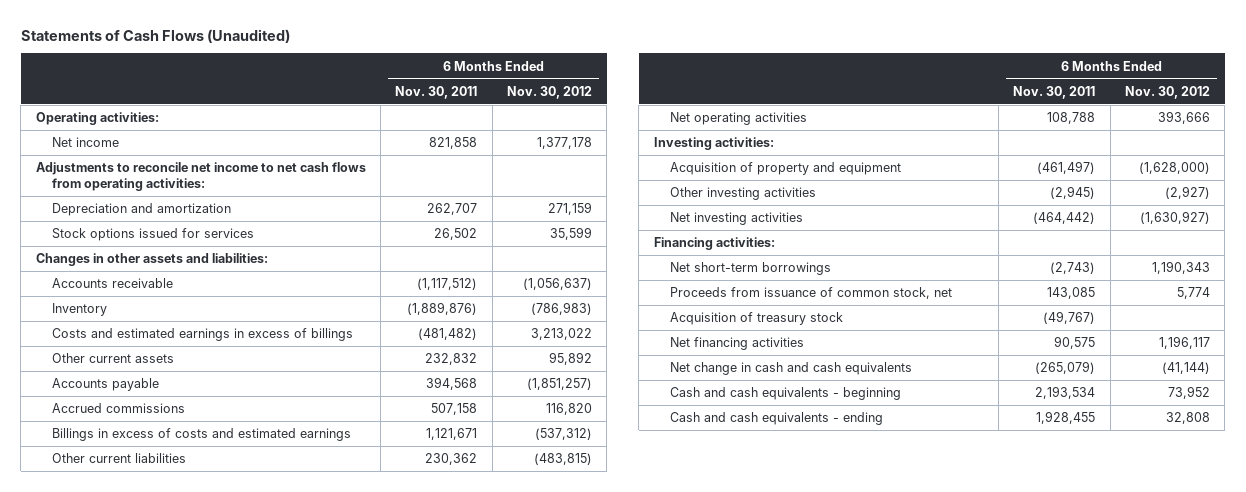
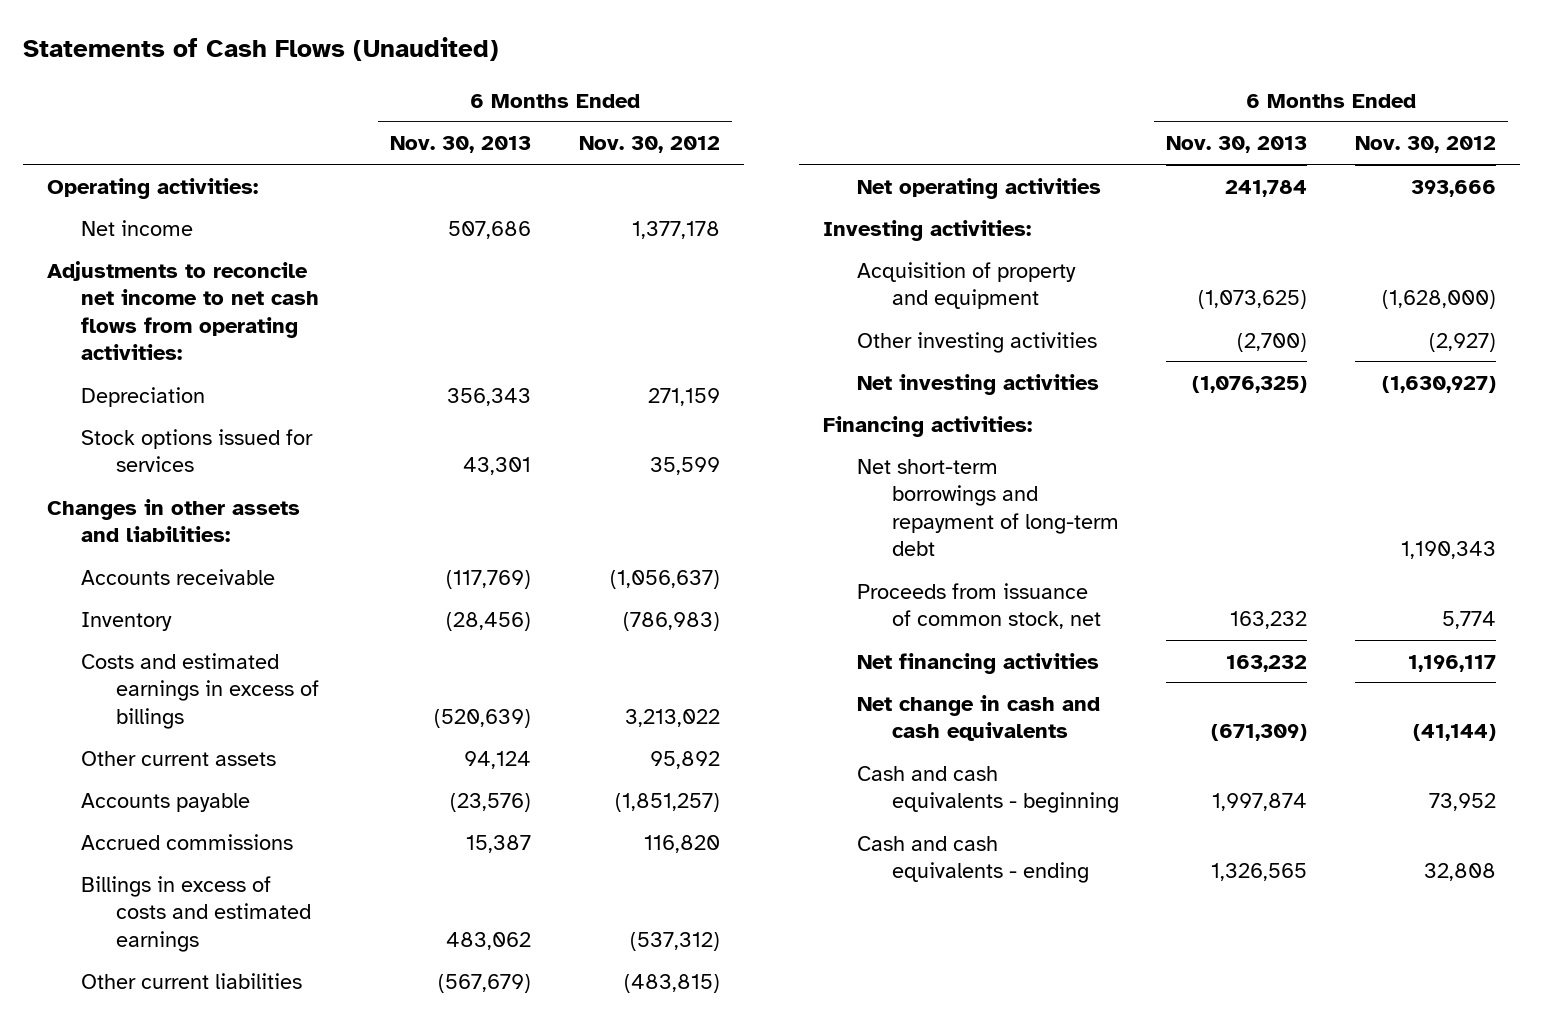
[395,85,478,99] Nov. 30, 2011 -> none
none -> [390,136,532,154] Nov. 30, 2013
[52,203,232,217] Depreciation and amortization -> [81,386,206,407] Depreciation
[670,262,832,276] Net short-term borrowings -> [857,458,1119,556] Net short-term borrowings and repayment of long-term debt
[670,312,844,326] Acquisition of treasury stock -> none

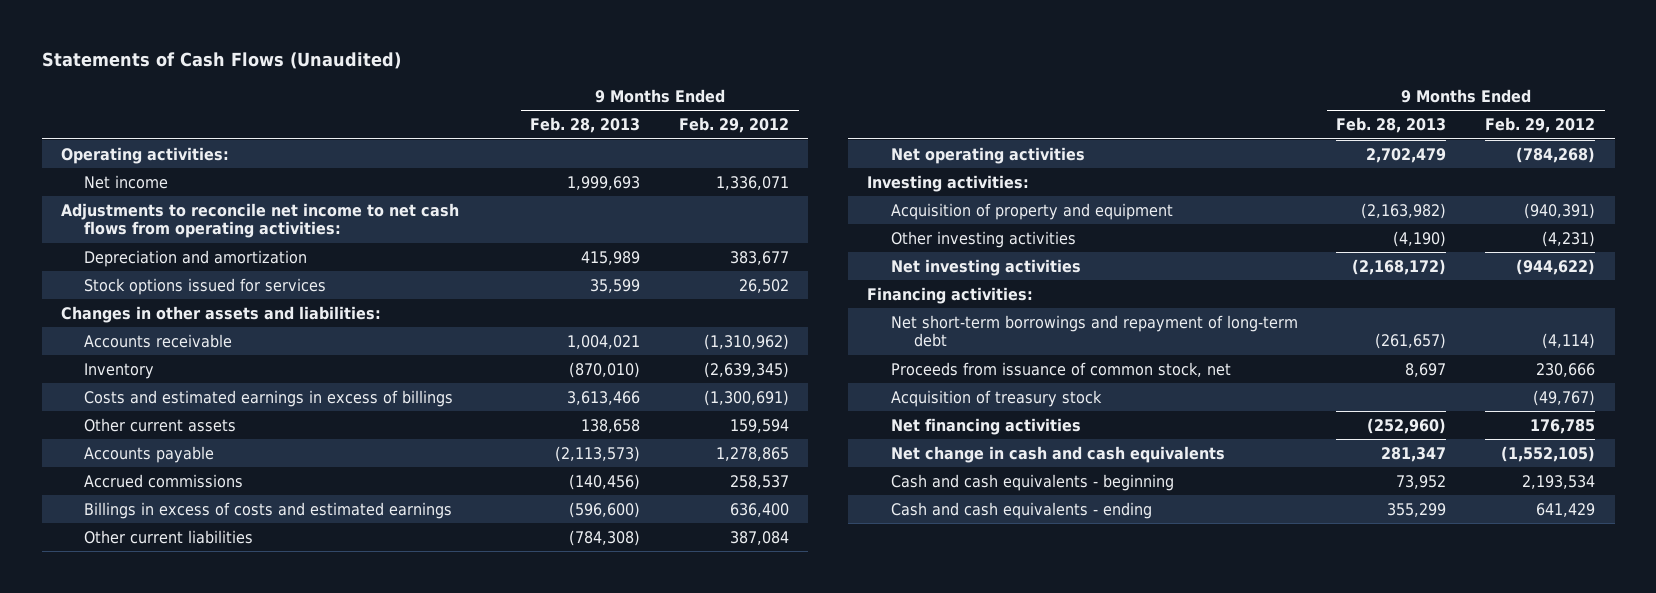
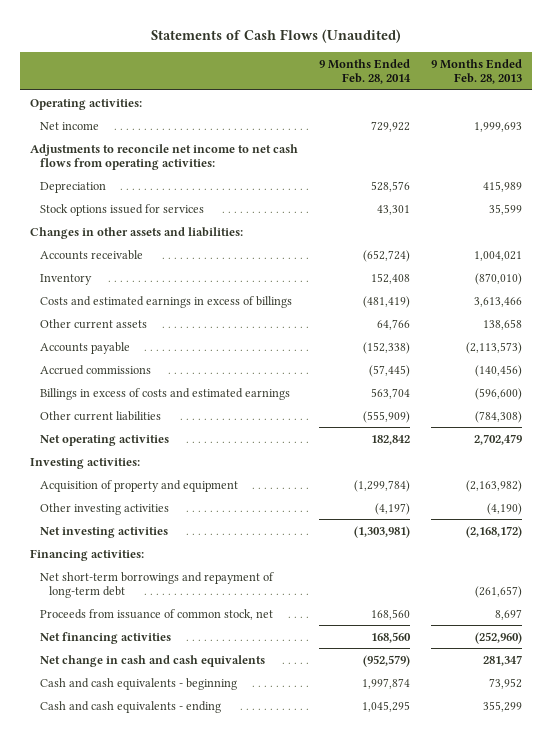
[679,117,790,134] Feb. 29, 2012 -> none
none -> [318,58,411,85] 9 Months Ended Feb. 28, 2014
[84,249,308,267] Depreciation and amortization -> [39,181,106,193] Depreciation
[890,389,1102,407] Acquisition of treasury stock -> none

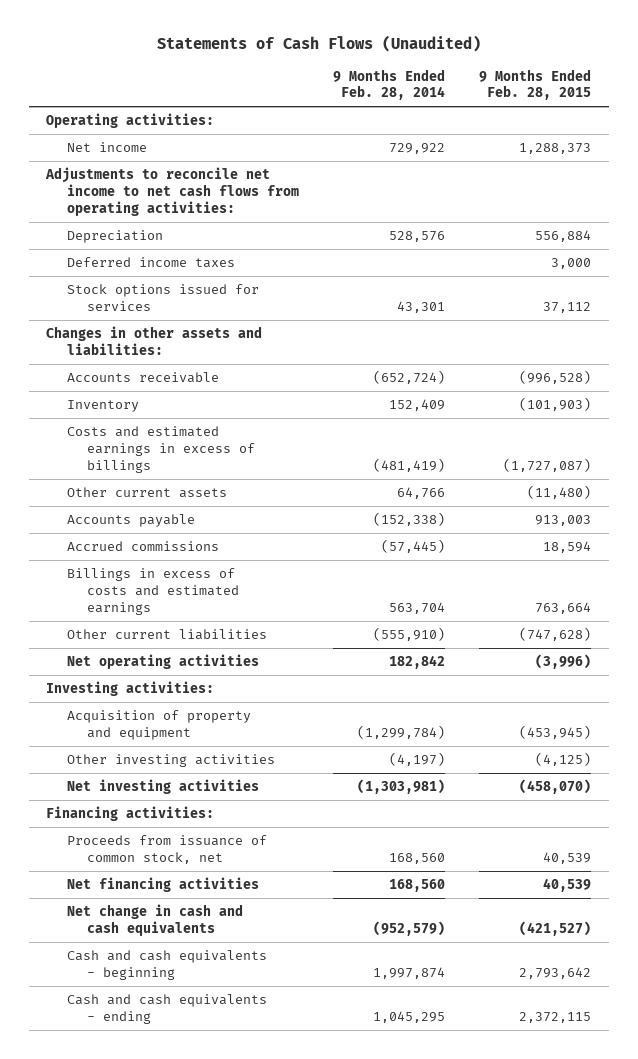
[430,58,522,85] 9 Months Ended Feb. 28, 2013 -> none
none -> [479,68,592,101] 9 Months Ended Feb. 28, 2015
none -> [66,257,235,269] Deferred income taxes
[370,272,410,284] 152,408 -> [389,399,446,412] 152,409
[362,410,410,423] (555,909) -> [373,627,446,642] (555,910)
[39,571,274,599] Net short-term borrowings and repayment of long-term debt -> none

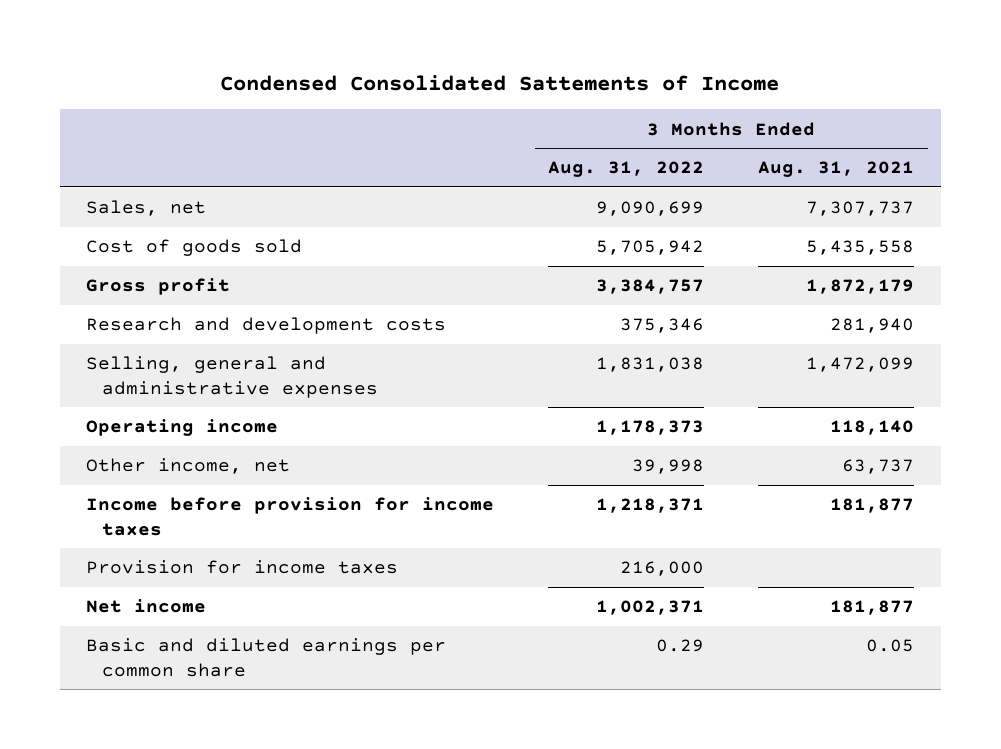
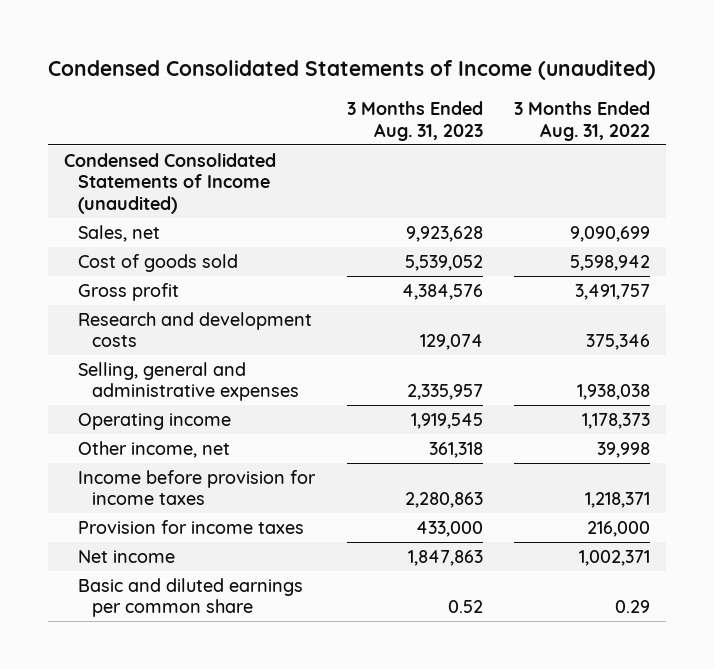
[220,74,780,91] Condensed Consolidated Sattements of Income -> [48,60,657,81] Condensed Consolidated Statements of Income (unaudited)
[758,161,915,178] Aug. 31, 2021 -> none
none -> [346,101,483,141] 3 Months Ended Aug. 31, 2023
none -> [63,152,276,214] Condensed Consolidated Statements of Income (unaudited)
[596,240,705,256] 5,705,942 -> [570,254,651,271] 5,598,942
[596,279,705,295] 3,384,757 -> [575,283,651,300] 3,491,757
[596,357,705,373] 1,831,038 -> [577,384,651,401] 1,938,038

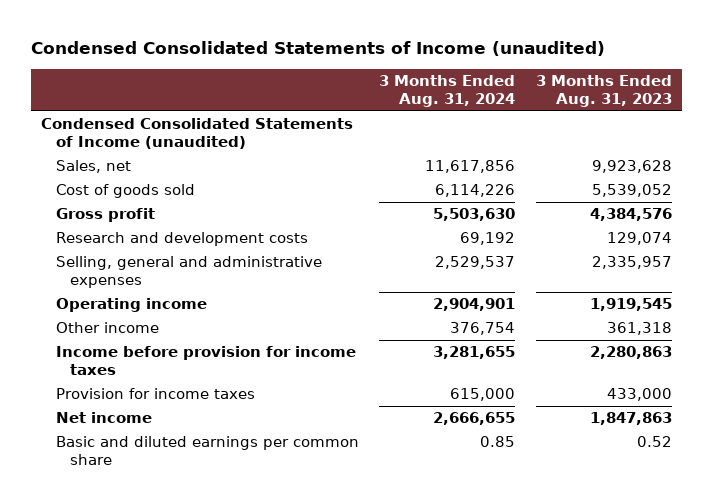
[514,101,651,141] 3 Months Ended Aug. 31, 2022 -> none
none -> [379,75,516,108] 3 Months Ended Aug. 31, 2024
[78,440,231,458] Other income, net -> [55,322,159,334] Other income

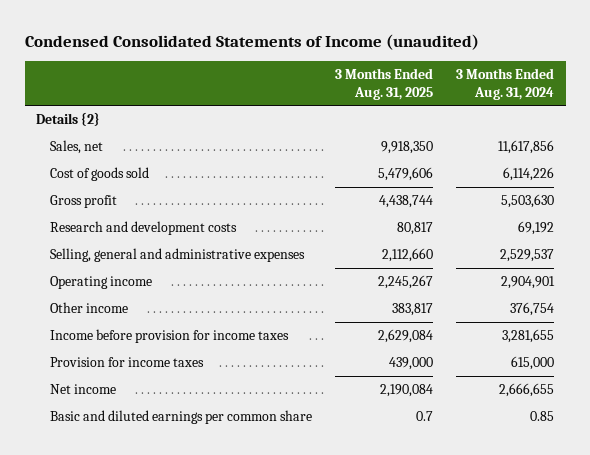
[535,75,672,108] 3 Months Ended Aug. 31, 2023 -> none
none -> [335,68,434,100] 3 Months Ended Aug. 31, 2025
[41,118,354,150] Condensed Consolidated Statements of Income (unaudited) -> [36,112,101,127] Details {2}

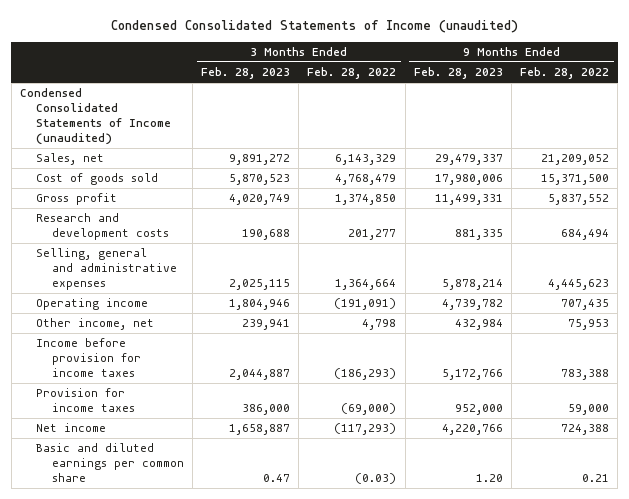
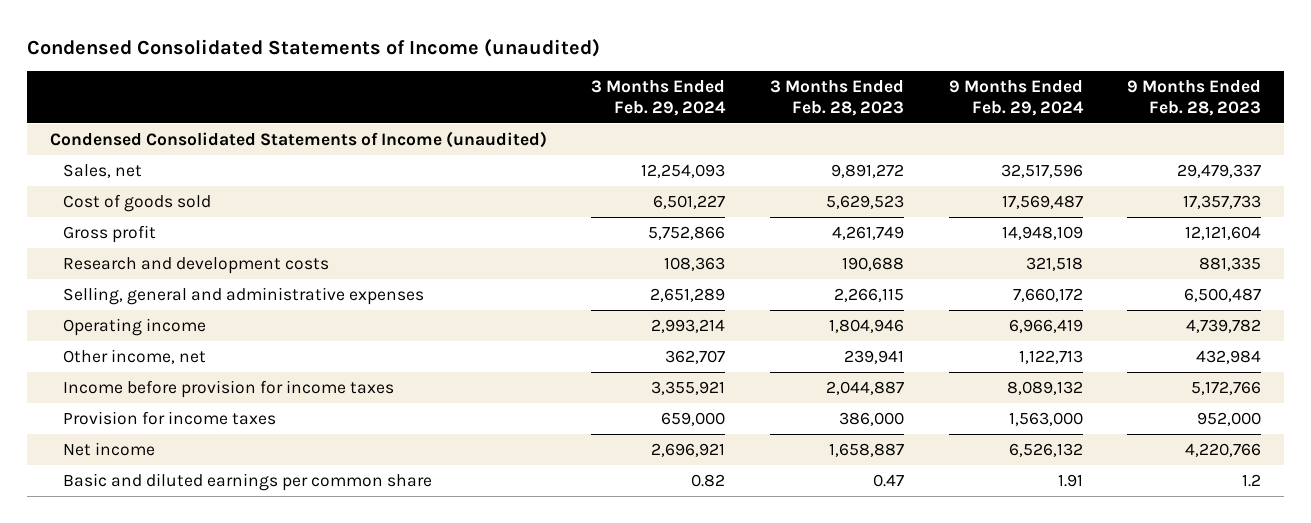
[307,67,397,80] Feb. 28, 2022 -> none
[520,67,610,80] Feb. 28, 2022 -> none
none -> [591,80,727,116] 3 Months Ended Feb. 29, 2024
none -> [948,80,1084,116] 9 Months Ended Feb. 29, 2024
[229,174,291,186] 5,870,523 -> [825,195,904,210] 5,629,523
[434,174,503,186] 17,980,006 -> [1183,195,1262,210] 17,357,733
[229,194,291,206] 4,020,749 -> [831,226,904,241] 4,261,749
[434,194,503,206] 11,499,331 -> [1185,226,1262,241] 12,121,604
[229,278,291,290] 2,025,115 -> [833,288,904,303] 2,266,115
[441,278,503,290] 5,878,214 -> [1184,288,1262,303] 6,500,487
[475,473,503,482] 1.20 -> [1242,474,1262,488] 1.2

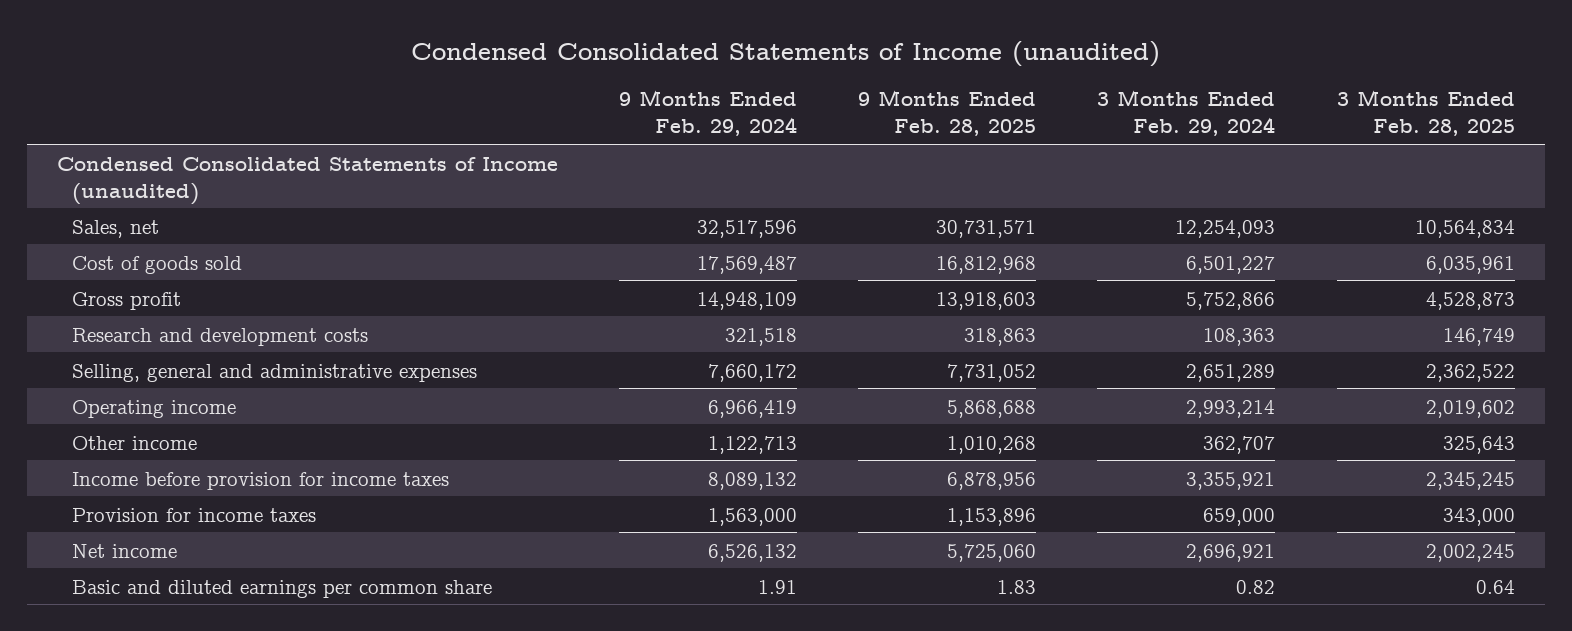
[769,80,904,116] 3 Months Ended Feb. 28, 2023 -> none
[1127,80,1262,116] 9 Months Ended Feb. 28, 2023 -> none
none -> [858,90,1037,137] 9 Months Ended Feb. 28, 2025
none -> [1336,90,1515,137] 3 Months Ended Feb. 28, 2025
[63,349,207,365] Other income, net -> [72,435,198,450] Other income

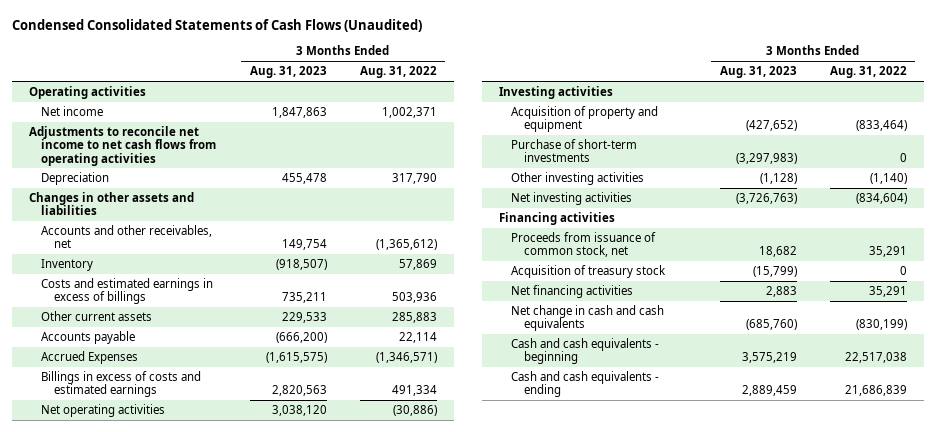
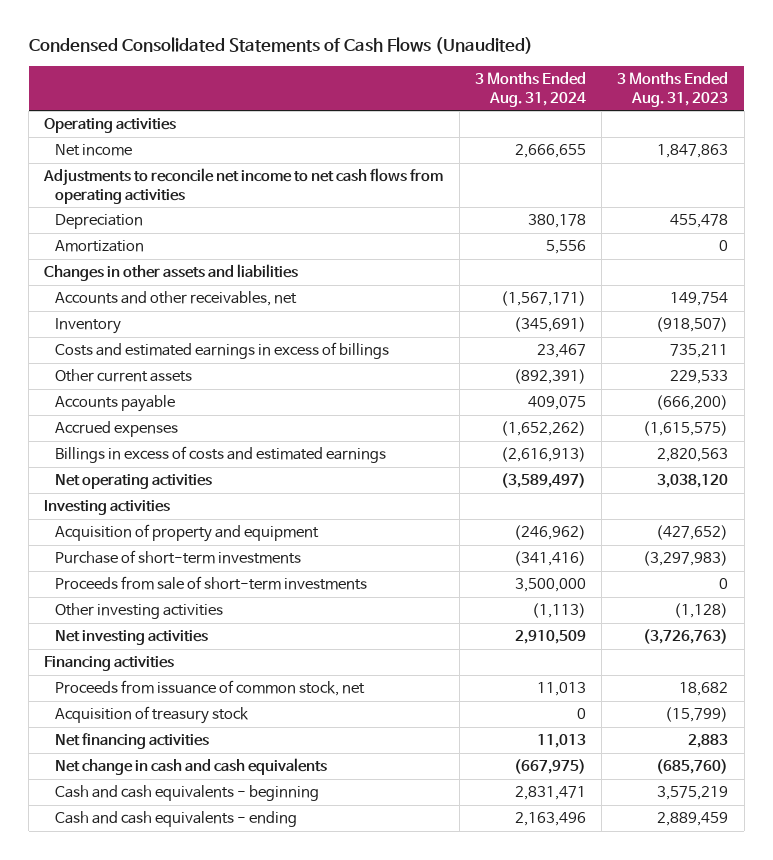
[360,66,438,79] Aug. 31, 2022 -> none
none -> [474,71,586,107] 3 Months Ended Aug. 31, 2024
none -> [55,240,145,253] Amortization
[41,351,139,365] Accrued Expenses -> [55,421,179,438] Accrued expenses
none -> [55,576,368,591] Proceeds from sale of short-term investments

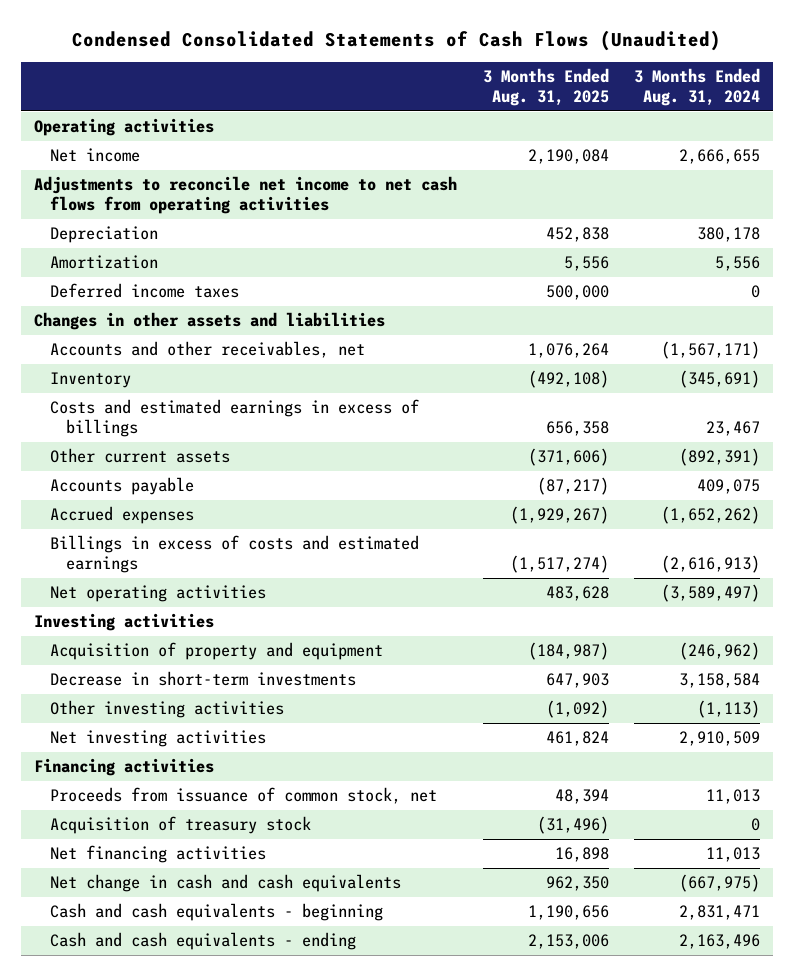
[617,71,729,107] 3 Months Ended Aug. 31, 2023 -> none
none -> [482,68,609,107] 3 Months Ended Aug. 31, 2025
none -> [49,283,239,299] Deferred income taxes
[55,550,302,565] Purchase of short-term investments -> none
[55,576,368,591] Proceeds from sale of short-term investments -> none
none -> [49,671,356,687] Decrease in short-term investments

